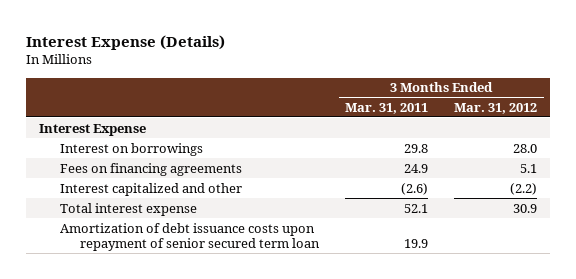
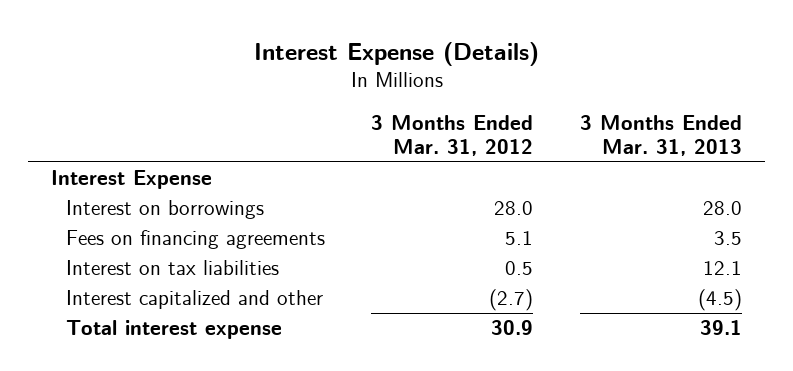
[345,102,429,114] Mar. 31, 2011 -> none
none -> [579,114,742,156] 3 Months Ended Mar. 31, 2013
none -> [66,260,280,276] Interest on tax liabilities
[510,182,538,195] (2.2) -> [489,289,534,312] (2.7)
[59,222,321,251] Amortization of debt issuance costs upon repayment of senior secured term loan -> none

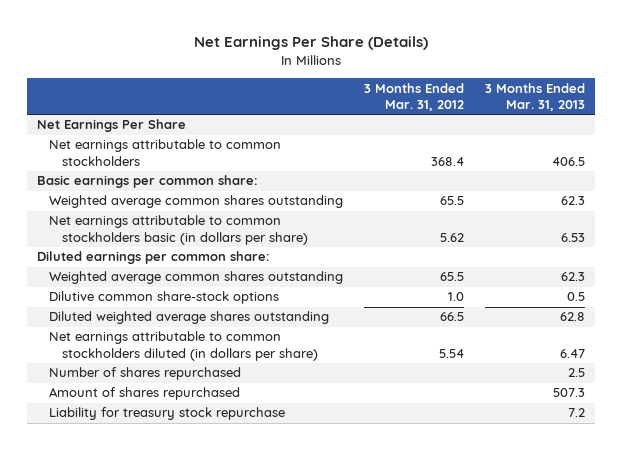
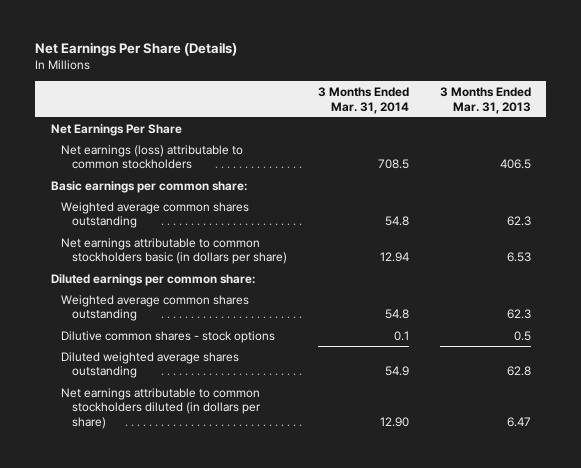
[364,82,465,112] 3 Months Ended Mar. 31, 2012 -> none
none -> [317,86,409,114] 3 Months Ended Mar. 31, 2014
[49,139,282,166] Net earnings attributable to common stockholders -> [61,144,244,170] Net earnings (loss) attributable to common stockholders
[49,291,280,305] Dilutive common share-stock options -> [61,330,276,343] Dilutive common shares - stock options
[49,367,242,381] Number of shares repurchased -> none
[49,387,241,401] Amount of shares repurchased -> none
[49,407,286,421] Liability for treasury stock repurchase -> none

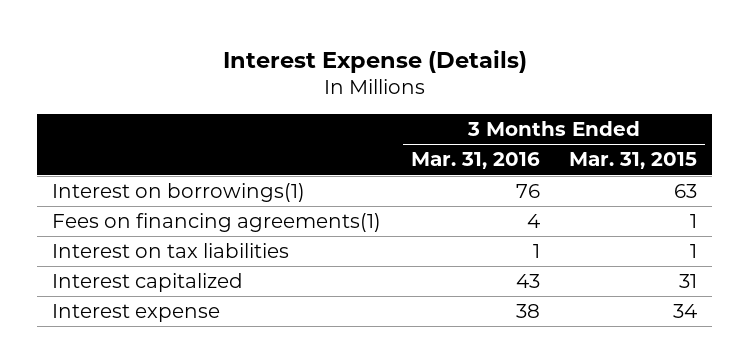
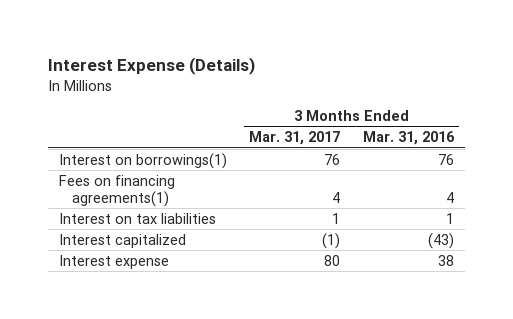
[569,152,698,170] Mar. 31, 2015 -> none
none -> [249,131,341,146] Mar. 31, 2017
[515,274,540,289] 43 -> [427,232,454,249] (43)

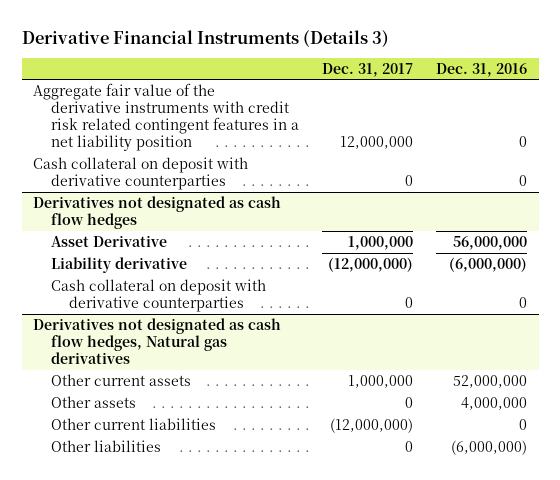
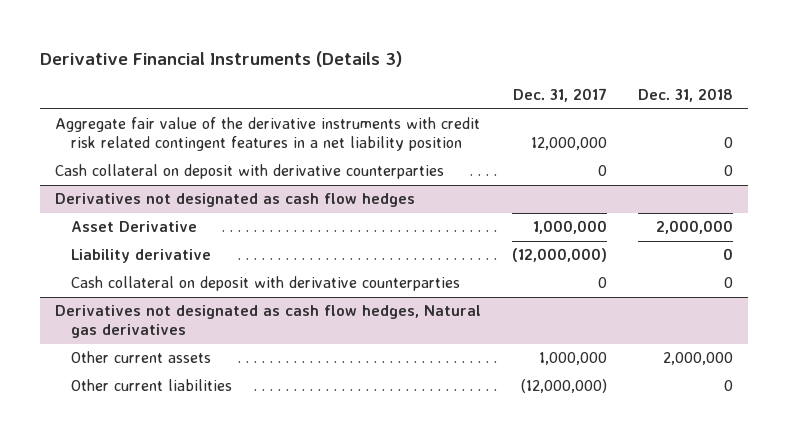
[436,62,528,77] Dec. 31, 2016 -> none
none -> [637,88,733,103] Dec. 31, 2018
[50,396,136,409] Other assets -> none
[50,440,161,453] Other liabilities -> none

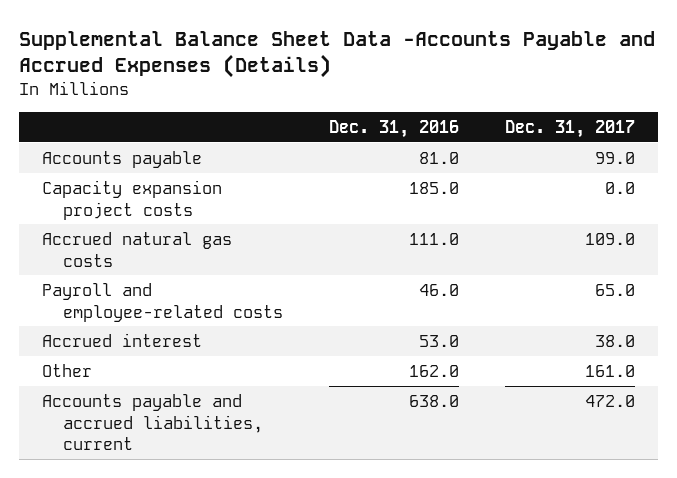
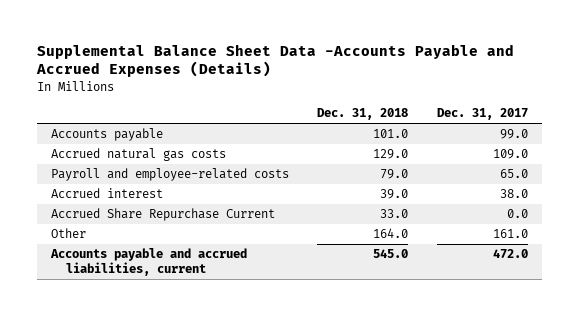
[328,119,459,138] Dec. 31, 2016 -> none
none -> [317,108,409,121] Dec. 31, 2018
[42,179,223,220] Capacity expansion project costs -> none
none -> [50,208,275,222] Accrued Share Repurchase Current

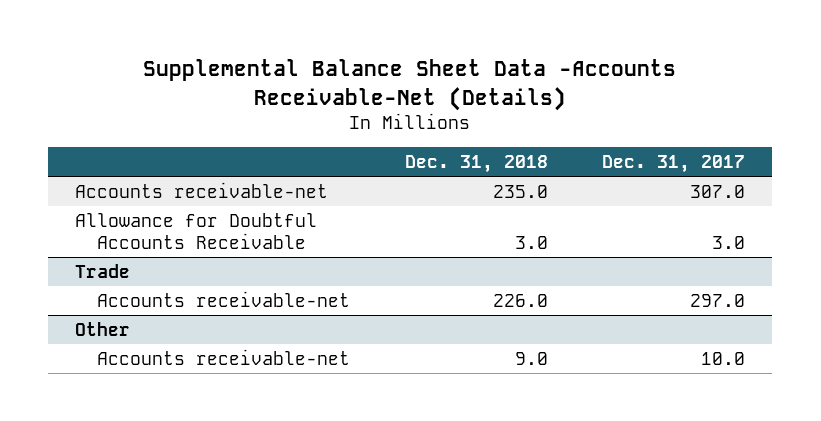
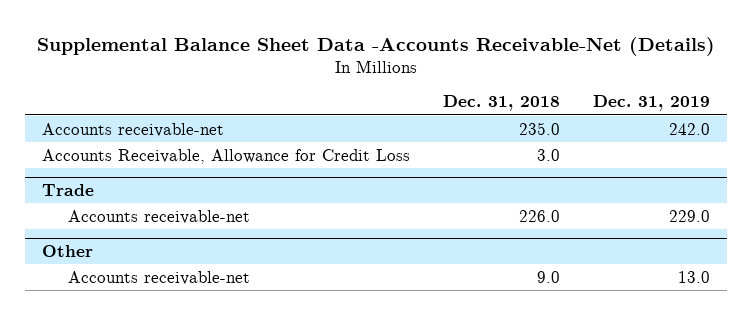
[602,155,746,174] Dec. 31, 2017 -> none
none -> [593,95,711,112] Dec. 31, 2019
[75,212,318,250] Allowance for Doubtful Accounts Receivable -> [41,148,410,164] Accounts Receivable, Allowance for Credit Loss

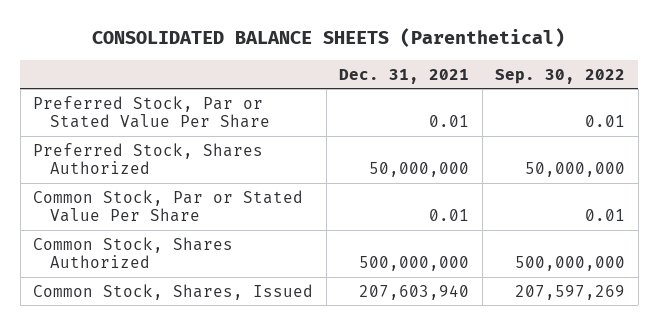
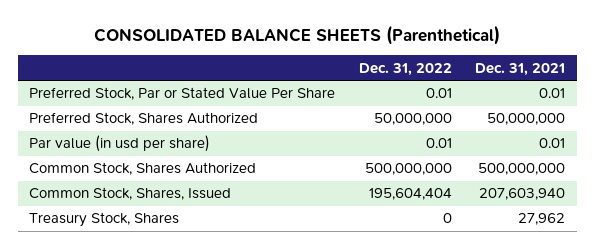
[495,68,626,84] Sep. 30, 2022 -> none
none -> [358,62,452,76] Dec. 31, 2022
[33,189,304,223] Common Stock, Par or Stated Value Per Share -> [29,135,211,153] Par value (in usd per share)
none -> [29,212,180,228] Treasury Stock, Shares

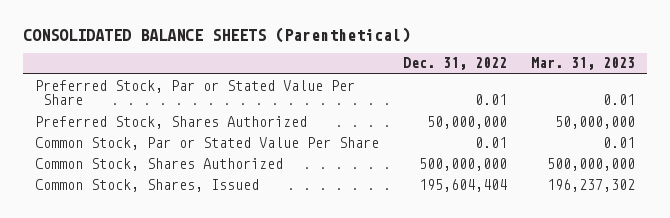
[475,62,566,76] Dec. 31, 2021 -> none
none -> [530,57,635,71] Mar. 31, 2023
[29,135,211,153] Par value (in usd per share) -> [35,136,380,150] Common Stock, Par or Stated Value Per Share
[29,212,180,228] Treasury Stock, Shares -> none

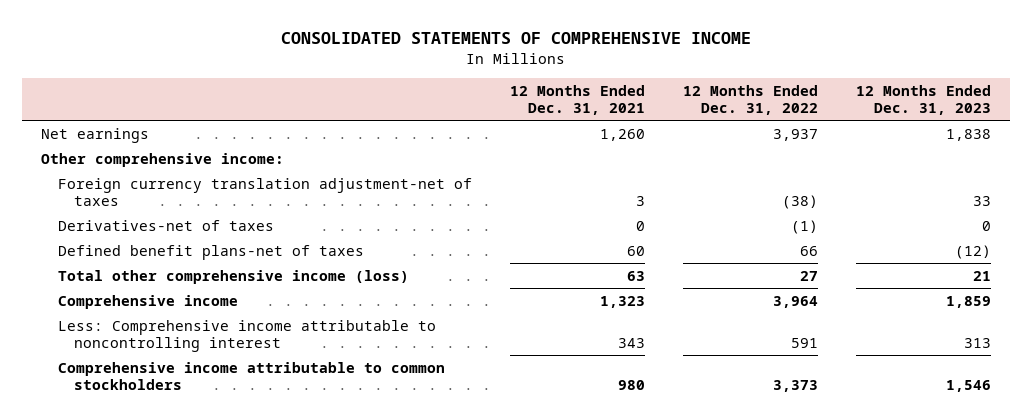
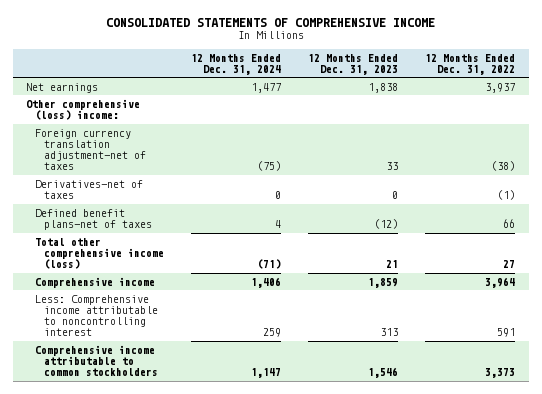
[509,85,645,116] 12 Months Ended Dec. 31, 2021 -> none
none -> [190,53,281,75] 12 Months Ended Dec. 31, 2024
[40,152,284,167] Other comprehensive income: -> [26,98,141,121] Other comprehensive (loss) income:

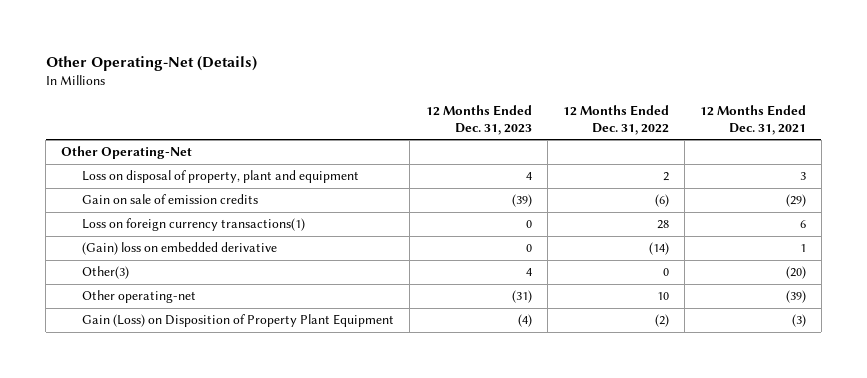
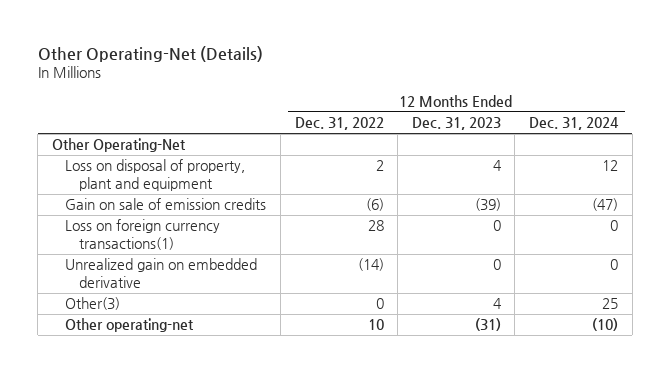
[699,104,806,135] 12 Months Ended Dec. 31, 2021 -> none
none -> [528,117,619,131] Dec. 31, 2024
[82,242,278,256] (Gain) loss on embedded derivative -> [65,258,258,288] Unrealized gain on embedded derivative
[82,314,395,328] Gain (Loss) on Disposition of Property Plant Equipment -> none

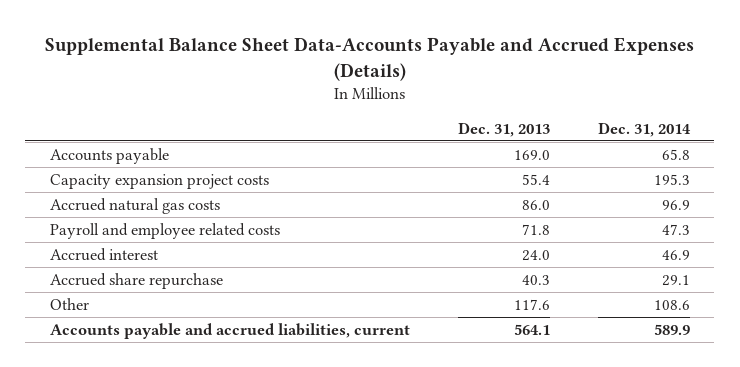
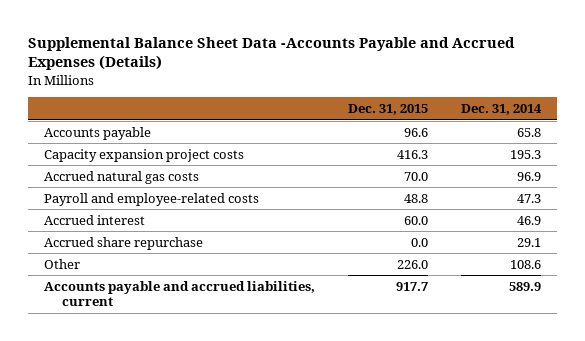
[44,37,694,81] Supplemental Balance Sheet Data-Accounts Payable and Accrued Expenses (Details) -> [27,36,515,71] Supplemental Balance Sheet Data -Accounts Payable and Accrued Expenses (Details)
[457,121,550,137] Dec. 31, 2013 -> none
none -> [348,104,429,116] Dec. 31, 2015
[49,223,280,240] Payroll and employee related costs -> [44,192,260,206] Payroll and employee-related costs

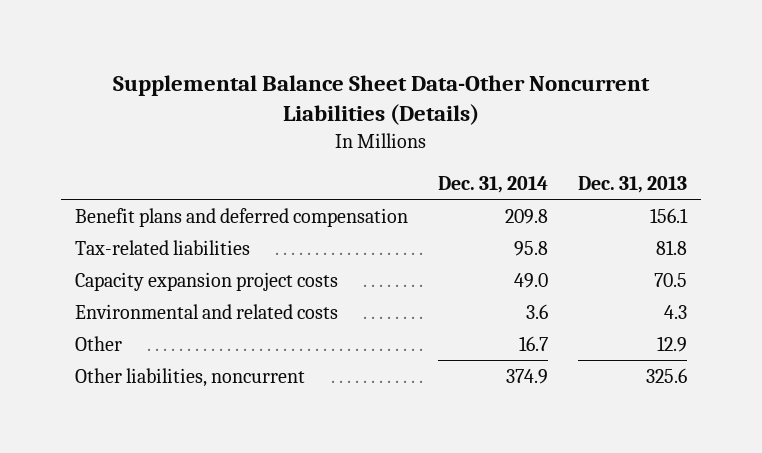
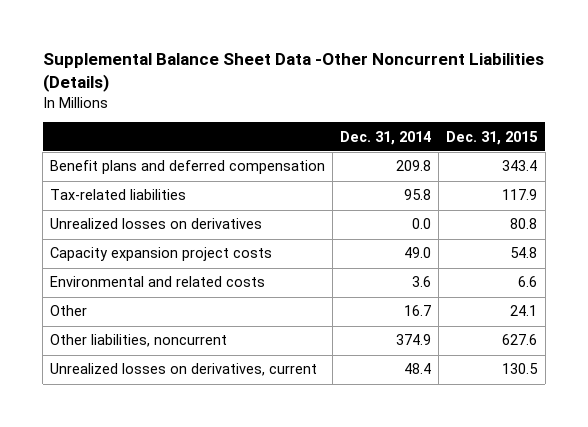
[113,74,651,126] Supplemental Balance Sheet Data-Other Noncurrent Liabilities (Details) -> [42,53,544,93] Supplemental Balance Sheet Data -Other Noncurrent Liabilities (Details)
[577,175,687,193] Dec. 31, 2013 -> none
none -> [446,130,539,145] Dec. 31, 2015
none -> [50,218,263,230] Unrealized losses on derivatives
none -> [50,363,318,377] Unrealized losses on derivatives, current

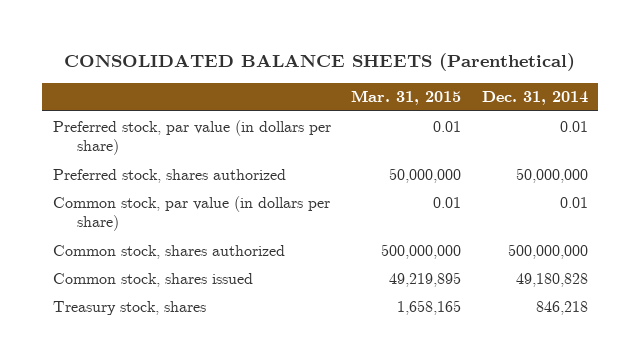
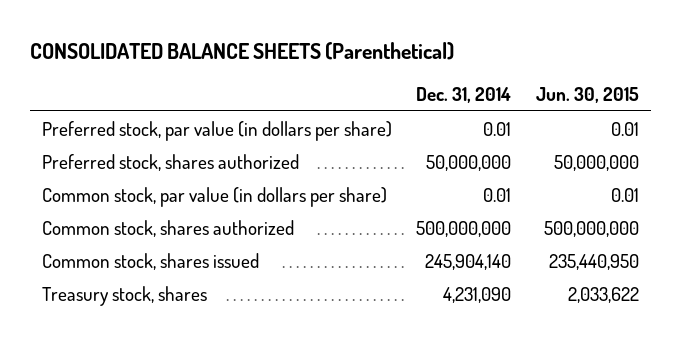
[351,90,462,106] Mar. 31, 2015 -> none
none -> [536,87,640,104] Jun. 30, 2015
[515,272,588,287] 49,180,828 -> [425,253,512,270] 245,904,140
[535,300,588,315] 846,218 -> [443,286,512,303] 4,231,090

